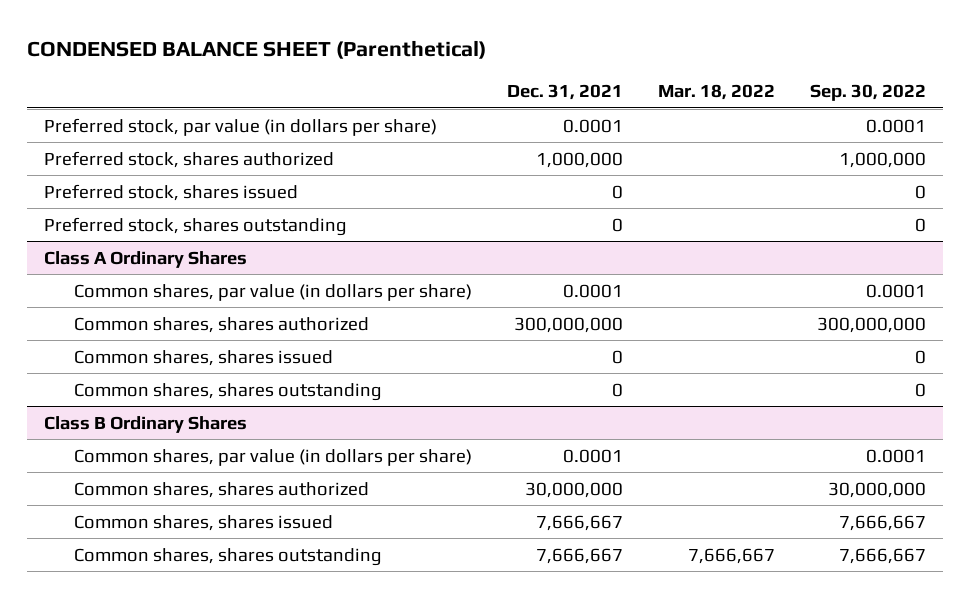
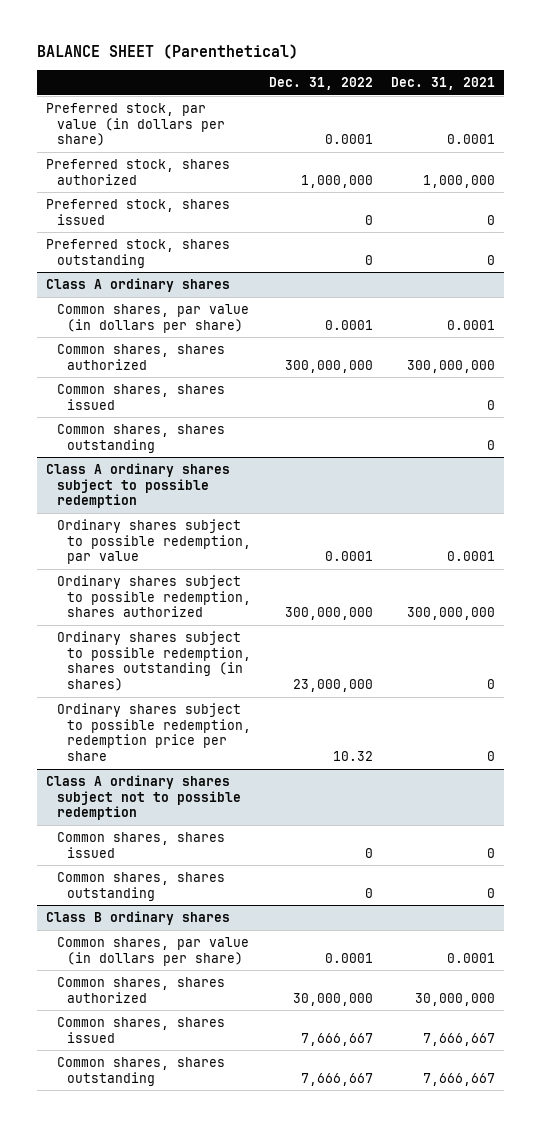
[26,39,486,59] CONDENSED BALANCE SHEET (Parenthetical) -> [37,44,299,60] BALANCE SHEET (Parenthetical)
[657,84,775,101] Mar. 18, 2022 -> none
[809,84,926,102] Sep. 30, 2022 -> none
none -> [269,77,374,91] Dec. 31, 2022
[44,250,248,268] Class A Ordinary Shares -> [46,278,231,293] Class A ordinary shares
none -> [46,463,231,509] Class A ordinary shares subject to possible redemption
none -> [56,519,252,565] Ordinary shares subject to possible redemption, par value
none -> [56,575,252,618] Ordinary shares subject to possible redemption, shares authorized
none -> [56,631,252,691] Ordinary shares subject to possible redemption, shares outstanding (in shares)
none -> [56,703,252,761] Ordinary shares subject to possible redemption, redemption price per share
none -> [46,775,241,821] Class A ordinary shares subject not to possible redemption
none -> [56,832,225,858] Common shares, shares issued
none -> [56,872,225,901] Common shares, shares outstanding
[44,415,248,433] Class B Ordinary Shares -> [46,911,231,926] Class B ordinary shares

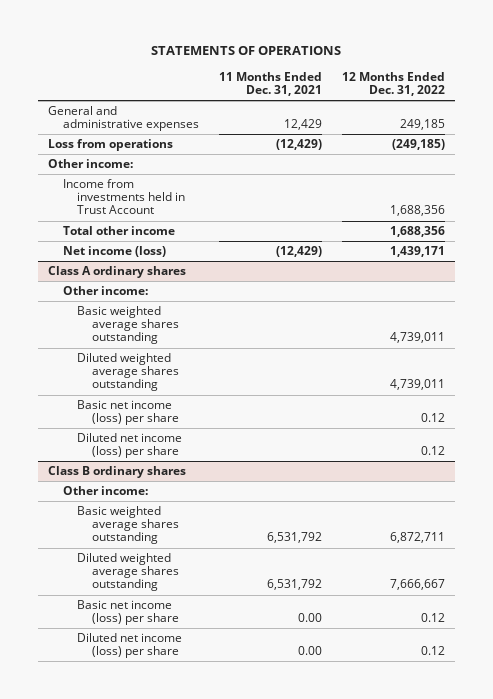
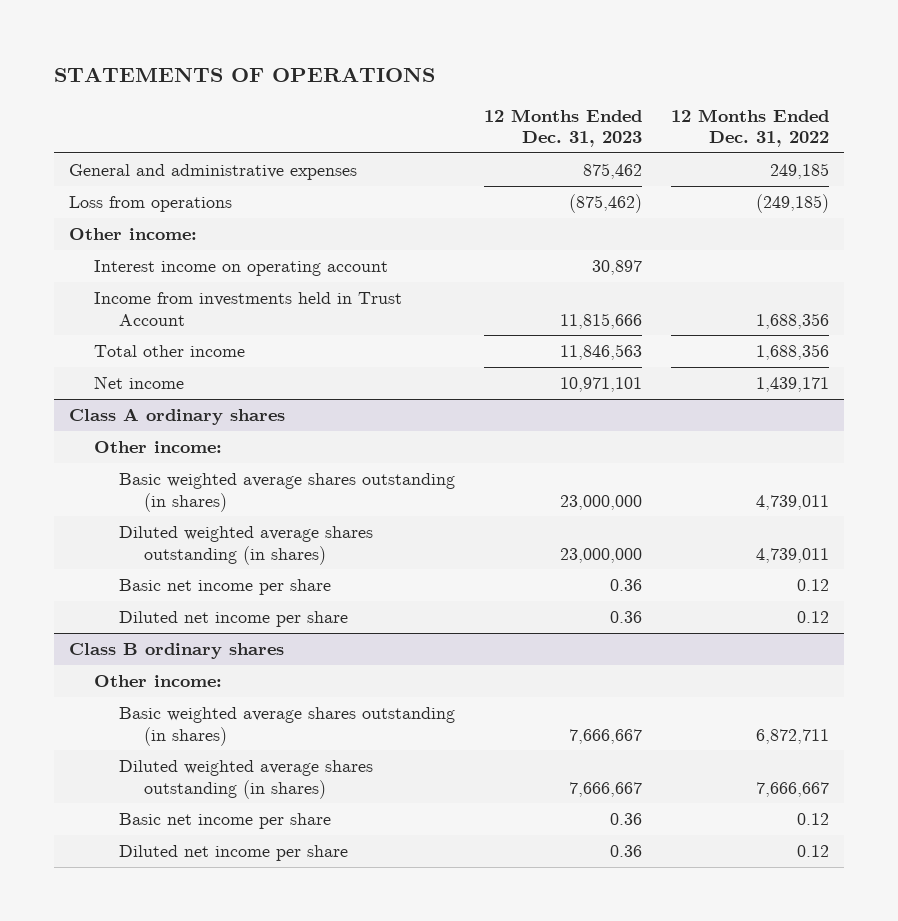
[218,71,322,96] 11 Months Ended Dec. 31, 2021 -> none
none -> [484,108,643,148] 12 Months Ended Dec. 31, 2023
none -> [93,259,388,276] Interest income on operating account
[62,246,166,258] Net income (loss) -> [93,375,184,389] Net income
[77,306,179,345] Basic weighted average shares outstanding -> [119,472,456,512] Basic weighted average shares outstanding (in shares)
[77,353,179,392] Diluted weighted average shares outstanding -> [119,525,374,565] Diluted weighted average shares outstanding (in shares)
[77,400,179,426] Basic net income (loss) per share -> [119,578,332,595] Basic net income per share
[77,433,183,459] Diluted net income (loss) per share -> [119,610,349,627] Diluted net income per share
[77,506,179,545] Basic weighted average shares outstanding -> [119,706,456,746] Basic weighted average shares outstanding (in shares)
[77,553,179,592] Diluted weighted average shares outstanding -> [119,759,374,799] Diluted weighted average shares outstanding (in shares)
[77,600,179,626] Basic net income (loss) per share -> [119,812,332,829] Basic net income per share
[77,633,183,659] Diluted net income (loss) per share -> [119,844,349,861] Diluted net income per share

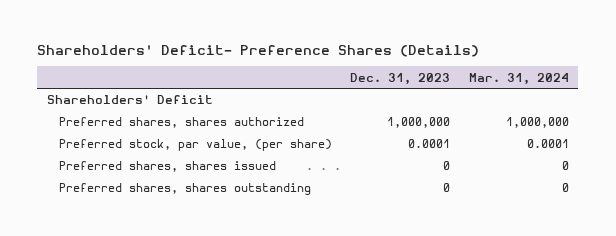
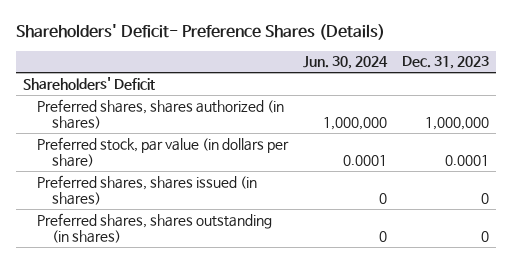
[469,72,570,85] Mar. 31, 2024 -> none
none -> [303,56,389,70] Jun. 30, 2024
[58,117,304,129] Preferred shares, shares authorized -> [37,98,285,130] Preferred shares, shares authorized (in shares)
[58,139,332,152] Preferred stock, par value, (per share) -> [37,136,290,168] Preferred stock, par value (in dollars per share)
[58,161,276,173] Preferred shares, shares issued -> [37,174,258,206] Preferred shares, shares issued (in shares)
[58,183,311,196] Preferred shares, shares outstanding -> [37,212,273,244] Preferred shares, shares outstanding (in shares)

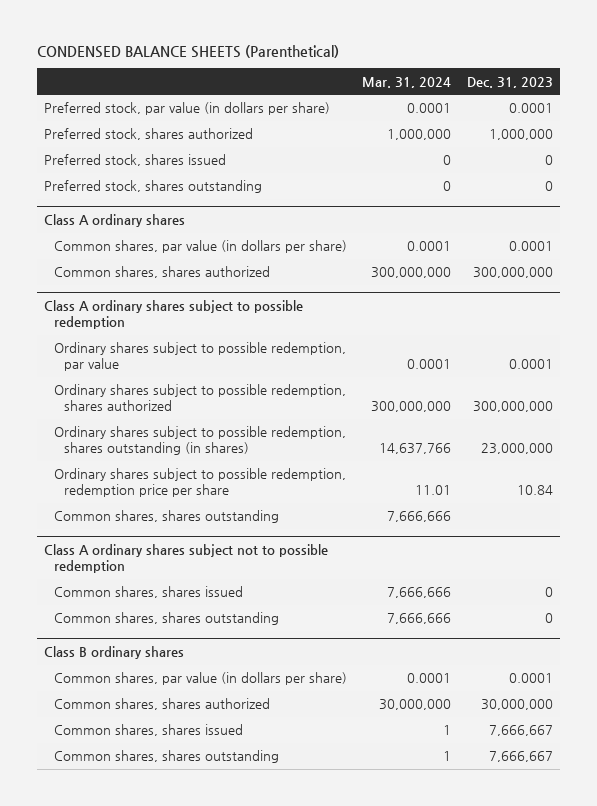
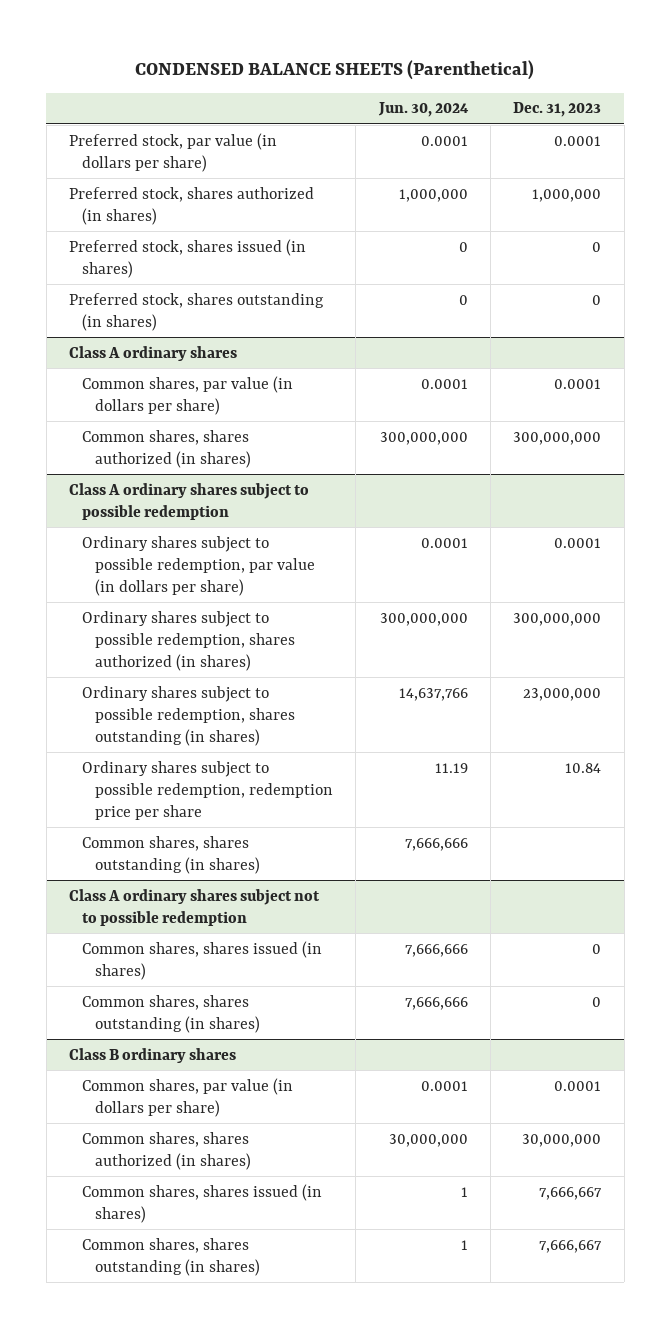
[362,76,452,88] Mar. 31, 2024 -> none
none -> [377,102,469,118] Jun. 30, 2024
[44,128,254,141] Preferred stock, shares authorized -> [69,186,315,225] Preferred stock, shares authorized (in shares)
[44,154,227,167] Preferred stock, shares issued -> [69,238,307,278] Preferred stock, shares issued (in shares)
[44,180,263,194] Preferred stock, shares outstanding -> [69,292,325,331] Preferred stock, shares outstanding (in shares)
[54,266,271,279] Common shares, shares authorized -> [82,429,252,468] Common shares, shares authorized (in shares)
[54,342,347,372] Ordinary shares subject to possible redemption, par value -> [82,535,316,596] Ordinary shares subject to possible redemption, par value (in dollars per share)
[54,384,347,412] Ordinary shares subject to possible redemption, shares authorized -> [82,610,296,671] Ordinary shares subject to possible redemption, shares authorized (in shares)
[54,510,280,524] Common shares, shares outstanding -> [82,835,261,874] Common shares, shares outstanding (in shares)
[54,586,244,599] Common shares, shares issued -> [82,940,323,980] Common shares, shares issued (in shares)
[54,612,280,626] Common shares, shares outstanding -> [82,994,261,1033] Common shares, shares outstanding (in shares)
[54,698,271,711] Common shares, shares authorized -> [82,1131,252,1170] Common shares, shares authorized (in shares)
[54,724,244,737] Common shares, shares issued -> [82,1183,323,1223] Common shares, shares issued (in shares)
[54,750,280,764] Common shares, shares outstanding -> [82,1237,261,1276] Common shares, shares outstanding (in shares)

